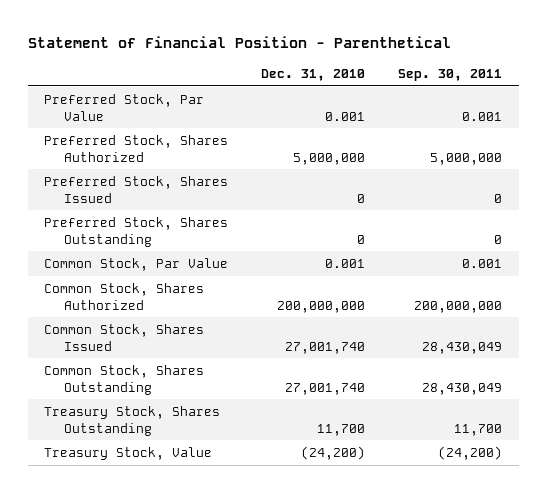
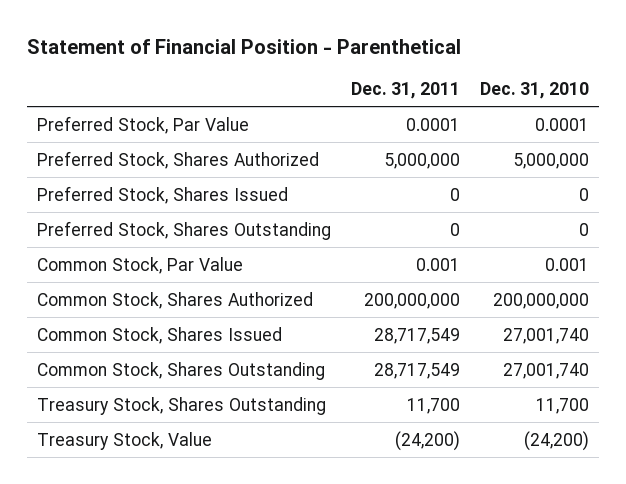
[398,68,503,81] Sep. 30, 2011 -> none
none -> [351,82,461,100] Dec. 31, 2011
[325,111,366,121] 0.001 -> [535,117,590,131] 0.0001

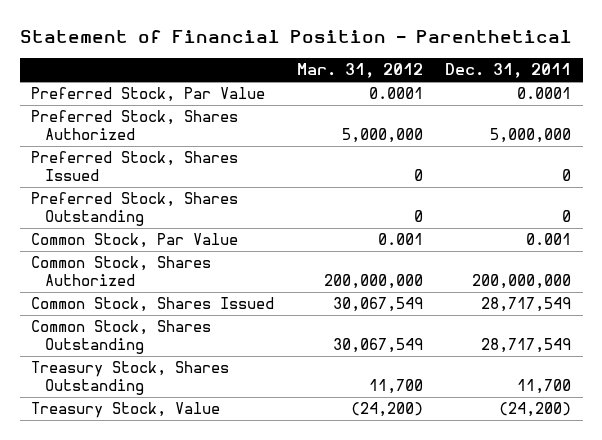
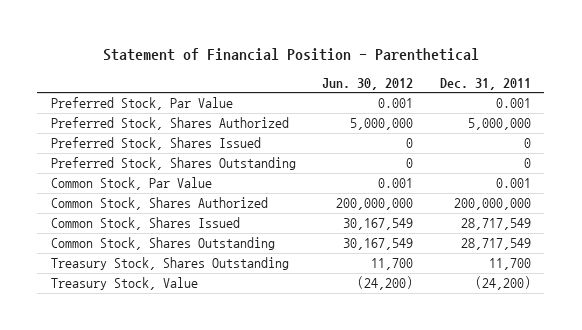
[296,63,423,79] Mar. 31, 2012 -> none
none -> [322,77,414,90] Jun. 30, 2012
[517,87,572,100] 0.0001 -> [496,98,532,109] 0.001

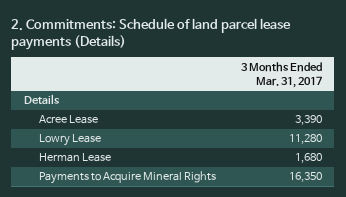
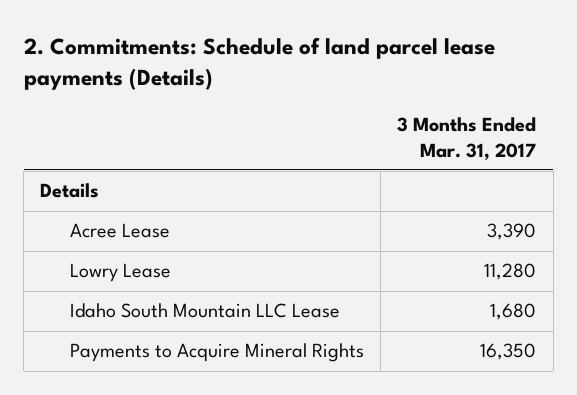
[38,153,111,163] Herman Lease -> [69,303,340,319] Idaho South Mountain LLC Lease

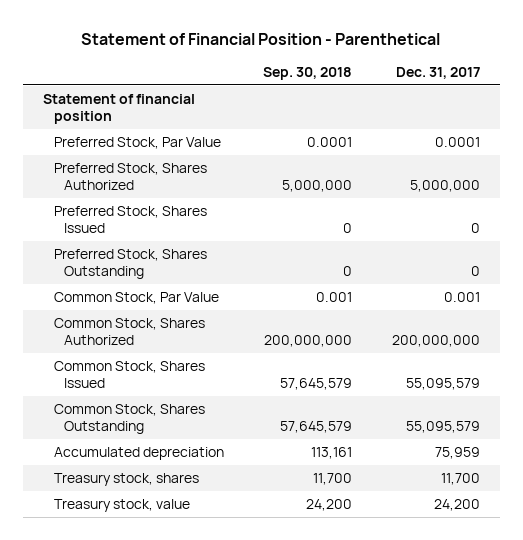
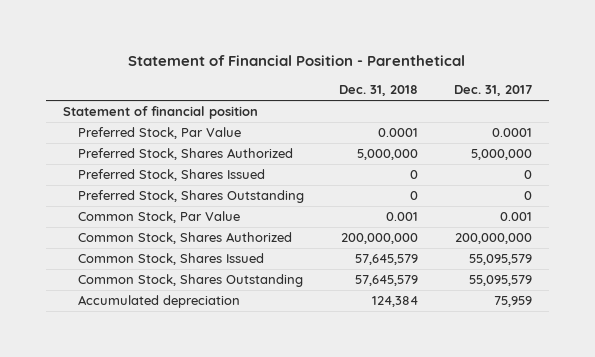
[263,67,353,81] Sep. 30, 2018 -> none
none -> [339,85,419,97] Dec. 31, 2018
[53,472,199,486] Treasury stock, shares -> none
[53,498,190,512] Treasury stock, value -> none

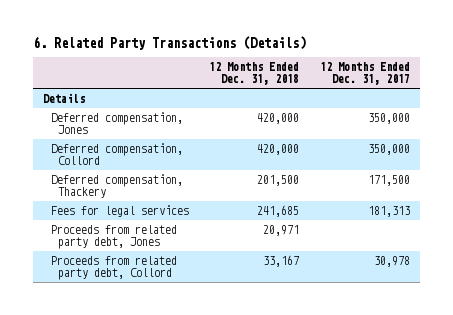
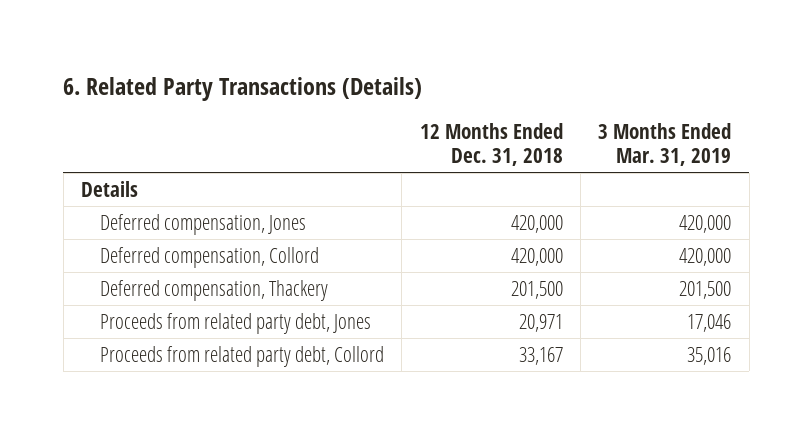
[319,61,410,86] 12 Months Ended Dec. 31, 2017 -> none
none -> [598,122,732,167] 3 Months Ended Mar. 31, 2019
[50,204,189,217] Fees for legal services -> none

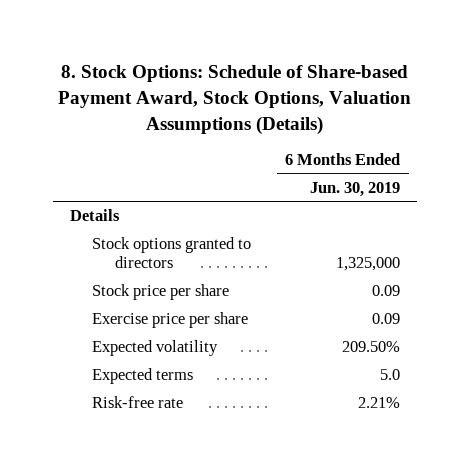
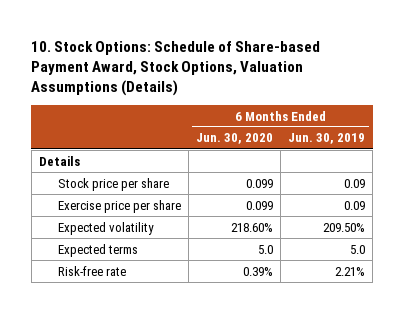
[58,65,412,135] 8. Stock Options: Schedule of Share-based Payment Award, Stock Options, Valuation Assumptions (Details) -> [31,40,321,96] 10. Stock Options: Schedule of Share-based Payment Award, Stock Options, Valuation Assumptions (Details)
none -> [196,133,274,145] Jun. 30, 2020
[92,237,252,269] Stock options granted to directors -> none

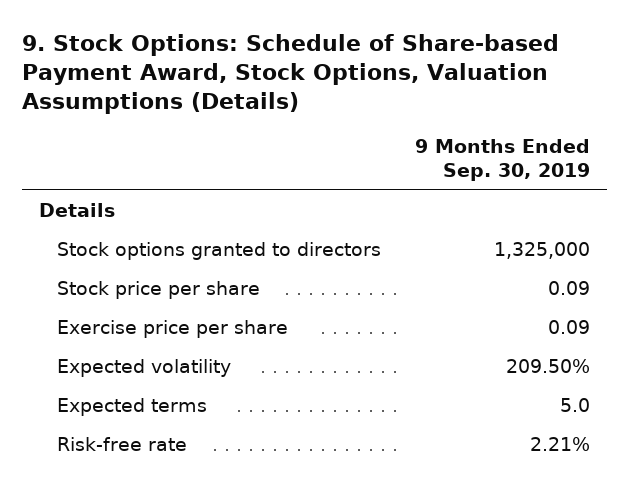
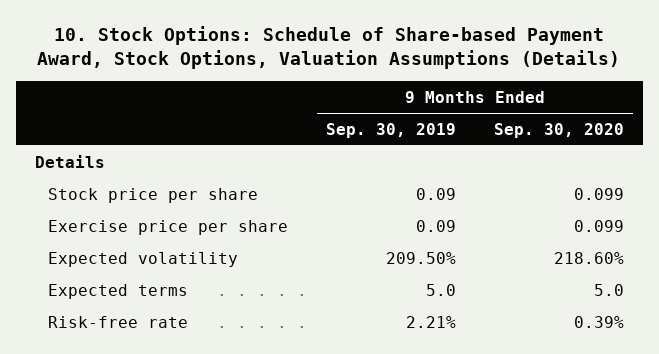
[22,33,560,114] 9. Stock Options: Schedule of Share-based Payment Award, Stock Options, Valuation Assumptions (Details) -> [37,25,621,70] 10. Stock Options: Schedule of Share-based Payment Award, Stock Options, Valuation Assumptions (Details)
none -> [493,122,624,138] Sep. 30, 2020
[57,242,382,261] Stock options granted to directors -> none

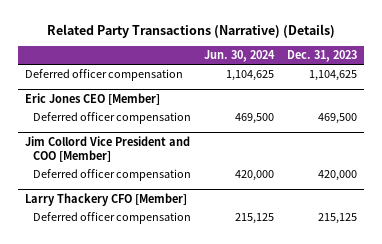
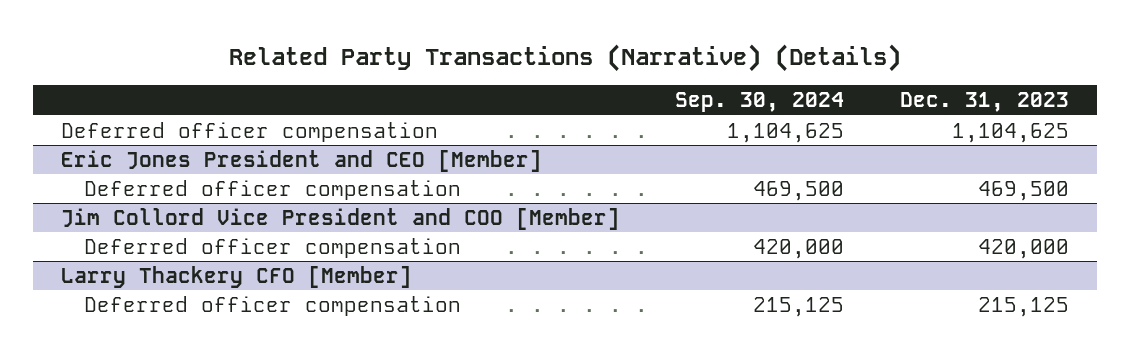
[204,50,276,63] Jun. 30, 2024 -> none
none -> [675,92,845,113] Sep. 30, 2024
[24,92,160,105] Eric Jones CEO [Member] -> [60,149,542,172] Eric Jones President and CEO [Member]

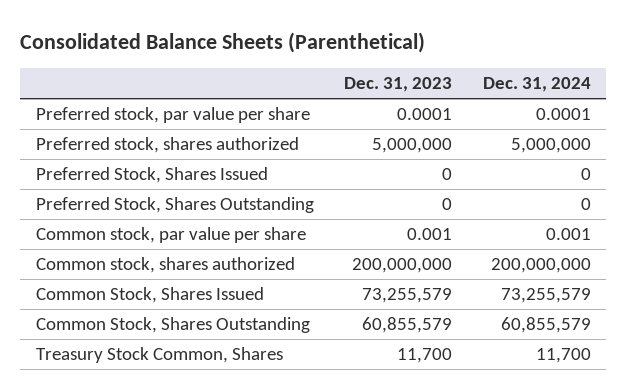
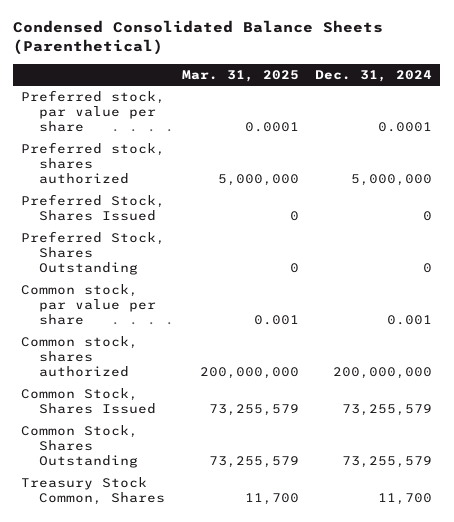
[20,32,426,54] Consolidated Balance Sheets (Parenthetical) -> [13,20,384,56] Condensed Consolidated Balance Sheets (Parenthetical)
[344,77,453,93] Dec. 31, 2023 -> none
none -> [181,69,299,82] Mar. 31, 2025
[501,317,592,334] 60,855,579 -> [342,456,433,469] 73,255,579

